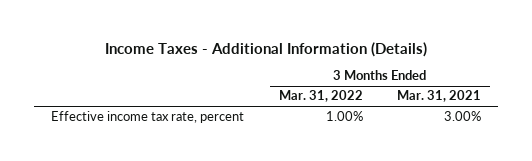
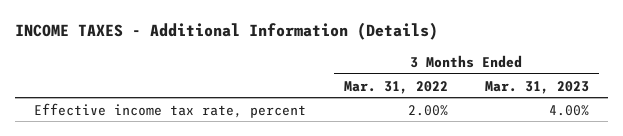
[105,41,428,57] Income Taxes - Additional Information (Details) -> [14,22,438,41] INCOME TAXES - Additional Information (Details)
[396,90,481,103] Mar. 31, 2021 -> none
none -> [485,80,590,94] Mar. 31, 2023
[325,111,363,122] 1.00% -> [407,104,448,116] 2.00%

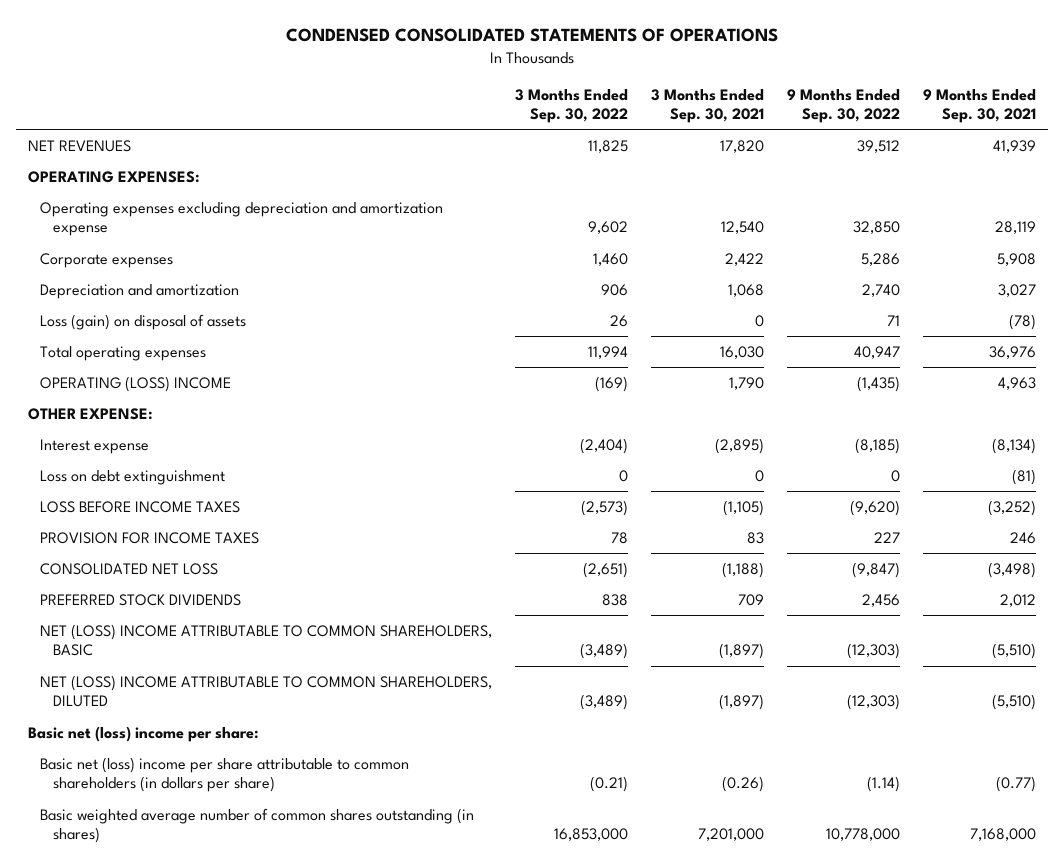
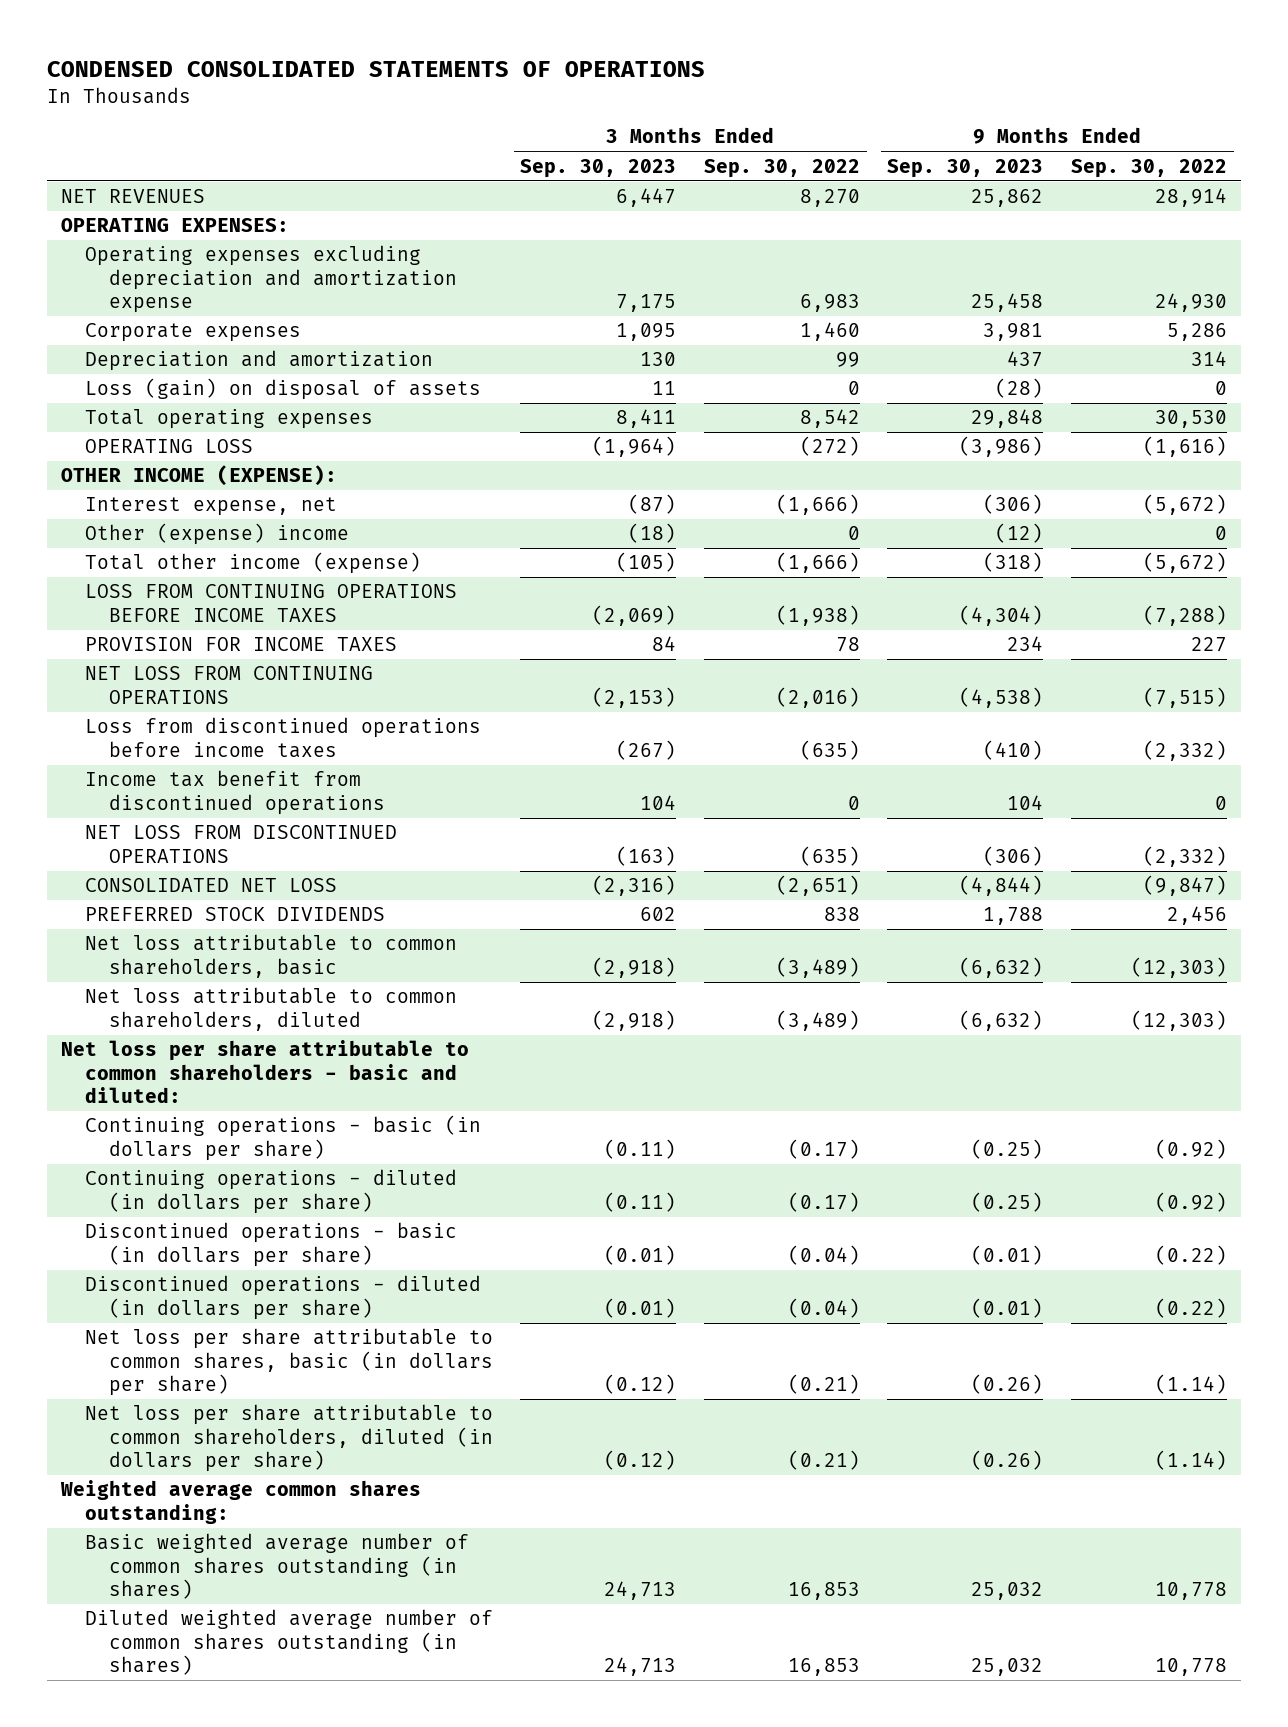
[651,88,765,124] 3 Months Ended Sep. 30, 2021 -> none
[923,88,1037,124] 9 Months Ended Sep. 30, 2021 -> none
none -> [520,158,677,178] Sep. 30, 2023
none -> [887,158,1044,178] Sep. 30, 2023
[588,139,629,153] 11,825 -> [799,189,860,208] 8,270
[857,139,901,153] 39,512 -> [1154,188,1227,208] 28,914
[588,221,629,235] 9,602 -> [799,294,860,313] 6,983
[853,221,901,235] 32,850 -> [1154,293,1227,313] 24,930
[40,469,226,485] Loss on debt extinguishment -> none
[601,283,629,296] 906 -> [835,352,860,368] 99
[862,283,901,297] 2,740 -> [1190,351,1227,367] 314
[610,314,629,327] 26 -> [847,381,860,396] 0
[887,314,901,326] 71 -> [1214,381,1227,396] 0
[588,345,629,359] 11,994 -> [799,409,860,429] 8,542
[854,345,901,359] 40,947 -> [1154,410,1227,429] 30,530
[40,375,232,392] OPERATING (LOSS) INCOME -> [85,439,254,454] OPERATING LOSS
[595,375,629,392] (169) -> [799,436,860,457] (272)
[857,375,901,392] (1,435) -> [1142,436,1227,458] (1,616)
[27,407,153,420] OTHER EXPENSE: -> [61,465,338,487] OTHER INCOME (EXPENSE):
[40,438,150,454] Interest expense -> [85,497,338,517] Interest expense, net
[580,437,629,454] (2,404) -> [775,494,860,516] (1,666)
[855,437,901,454] (8,185) -> [1142,494,1227,516] (5,672)
none -> [85,523,350,546] Other (expense) income
none -> [85,552,422,575] Total other income (expense)
[40,500,241,513] LOSS BEFORE INCOME TAXES -> [85,584,458,622] LOSS FROM CONTINUING OPERATIONS BEFORE INCOME TAXES
[581,499,629,516] (2,573) -> [775,604,860,626] (1,938)
[850,499,901,516] (9,620) -> [1142,604,1227,626] (7,288)
none -> [85,666,374,704] NET LOSS FROM CONTINUING OPERATIONS
none -> [85,717,482,758] Loss from discontinued operations before income taxes
none -> [85,770,385,815] Income tax benefit from discontinued operations
none -> [85,825,398,863] NET LOSS FROM DISCONTINUED OPERATIONS
[40,623,493,657] NET (LOSS) INCOME ATTRIBUTABLE TO COMMON SHAREHOLDERS, BASIC -> [85,934,458,978] Net loss attributable to common shareholders, basic
[40,674,493,708] NET (LOSS) INCOME ATTRIBUTABLE TO COMMON SHAREHOLDERS, DILUTED -> [85,987,458,1031] Net loss attributable to common shareholders, diluted
[27,725,259,742] Basic net (loss) income per share: -> [61,1040,470,1104] Net loss per share attributable to common shareholders - basic and diluted:
none -> [85,1115,482,1161] Continuing operations - basic (in dollars per share)
none -> [85,1169,458,1214] Continuing operations - diluted (in dollars per share)
none -> [85,1222,458,1267] Discontinued operations - basic (in dollars per share)
none -> [85,1275,482,1320] Discontinued operations - diluted (in dollars per share)
[40,756,410,793] Basic net (loss) income per share attributable to common shareholders (in dollars per share) -> [85,1328,494,1397] Net loss per share attributable to common shares, basic (in dollars per share)
none -> [85,1404,494,1473] Net loss per share attributable to common shareholders, diluted (in dollars per share)
none -> [60,1480,422,1524] Weighted average common shares outstanding:
[554,828,629,842] 16,853,000 -> [787,1582,860,1601] 16,853
[826,828,901,842] 10,778,000 -> [1154,1582,1227,1601] 10,778
none -> [85,1609,494,1676] Diluted weighted average number of common shares outstanding (in shares)

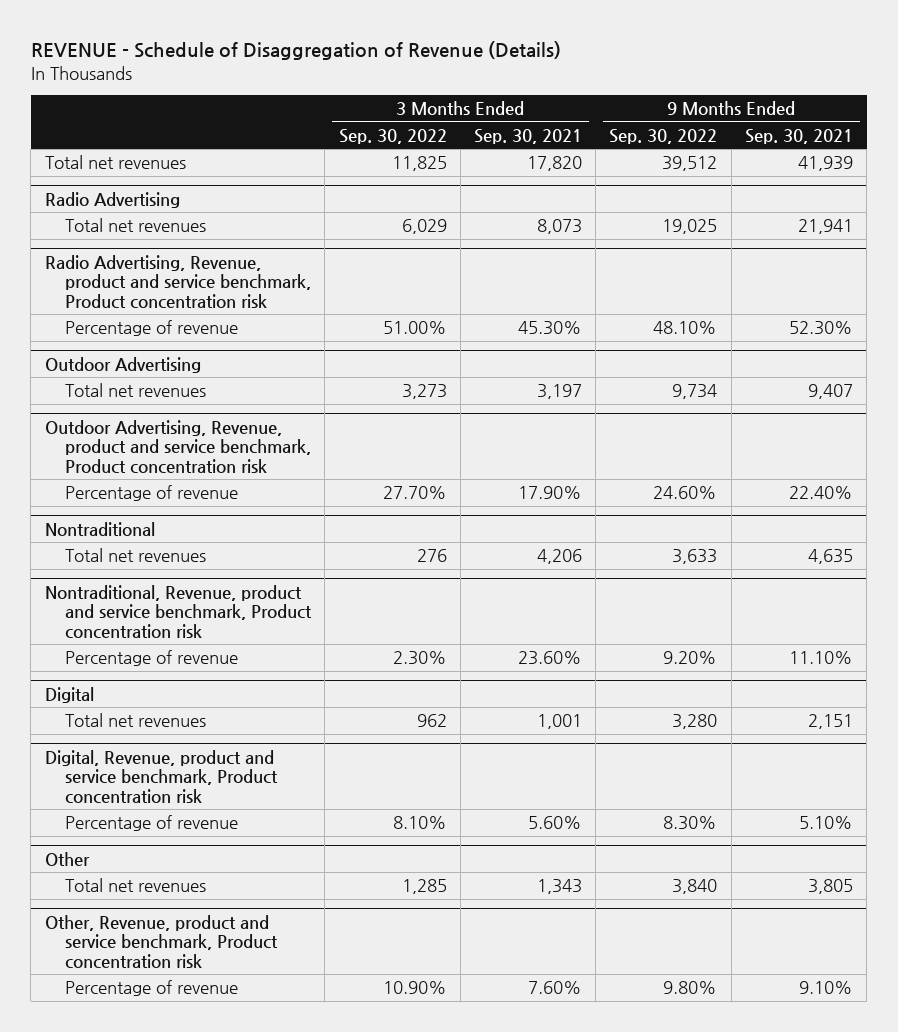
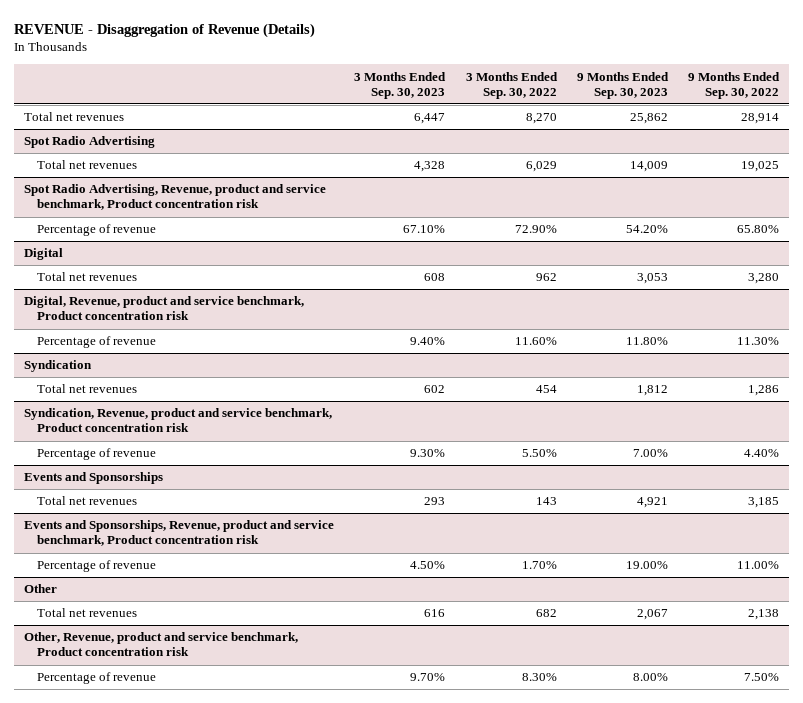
[30,41,561,61] REVENUE - Schedule of Disaggregation of Revenue (Details) -> [14,23,316,39] REVENUE - Disaggregation of Revenue (Details)
[474,128,583,144] Sep. 30, 2021 -> none
[744,128,853,144] Sep. 30, 2021 -> none
none -> [354,71,447,99] 3 Months Ended Sep. 30, 2023
none -> [576,71,669,99] 9 Months Ended Sep. 30, 2023
[391,156,447,172] 11,825 -> [525,113,557,125] 8,270
[662,156,718,172] 39,512 -> [741,113,780,125] 28,914
[44,191,180,208] Radio Advertising -> [24,136,156,149] Spot Radio Advertising
[44,356,201,373] Outdoor Advertising -> none
[65,383,207,398] Total net revenues -> none
[44,419,312,474] Outdoor Advertising, Revenue, product and service benchmark, Product concentration risk -> none
[65,485,239,502] Percentage of revenue -> none
[44,521,155,536] Nontraditional -> none
[65,548,207,563] Total net revenues -> none
[44,584,313,639] Nontraditional, Revenue, product and service benchmark, Product concentration risk -> none
[65,650,239,667] Percentage of revenue -> none
[44,254,312,309] Radio Advertising, Revenue, product and service benchmark, Product concentration risk -> [24,184,327,211] Spot Radio Advertising, Revenue, product and service benchmark, Product concentration risk
[382,321,447,335] 51.00% -> [514,225,557,234] 72.90%
[653,321,718,335] 48.10% -> [737,225,780,234] 65.80%
[392,816,447,830] 8.10% -> [514,337,557,346] 11.60%
[663,816,718,831] 8.30% -> [737,337,780,346] 11.30%
none -> [24,360,93,373] Syndication
none -> [37,384,138,394] Total net revenues
none -> [24,408,333,433] Syndication, Revenue, product and service benchmark, Product concentration risk
none -> [37,448,157,461] Percentage of revenue
none -> [24,472,164,485] Events and Sponsorships
none -> [37,496,138,506] Total net revenues
none -> [24,520,335,547] Events and Sponsorships, Revenue, product and service benchmark, Product concentration risk
none -> [37,560,157,573] Percentage of revenue
[401,879,447,895] 1,285 -> [535,609,557,618] 682
[672,879,718,895] 3,840 -> [748,609,780,621] 2,138
[382,981,447,995] 10.90% -> [521,673,557,682] 8.30%
[663,981,718,995] 9.80% -> [744,673,780,682] 7.50%

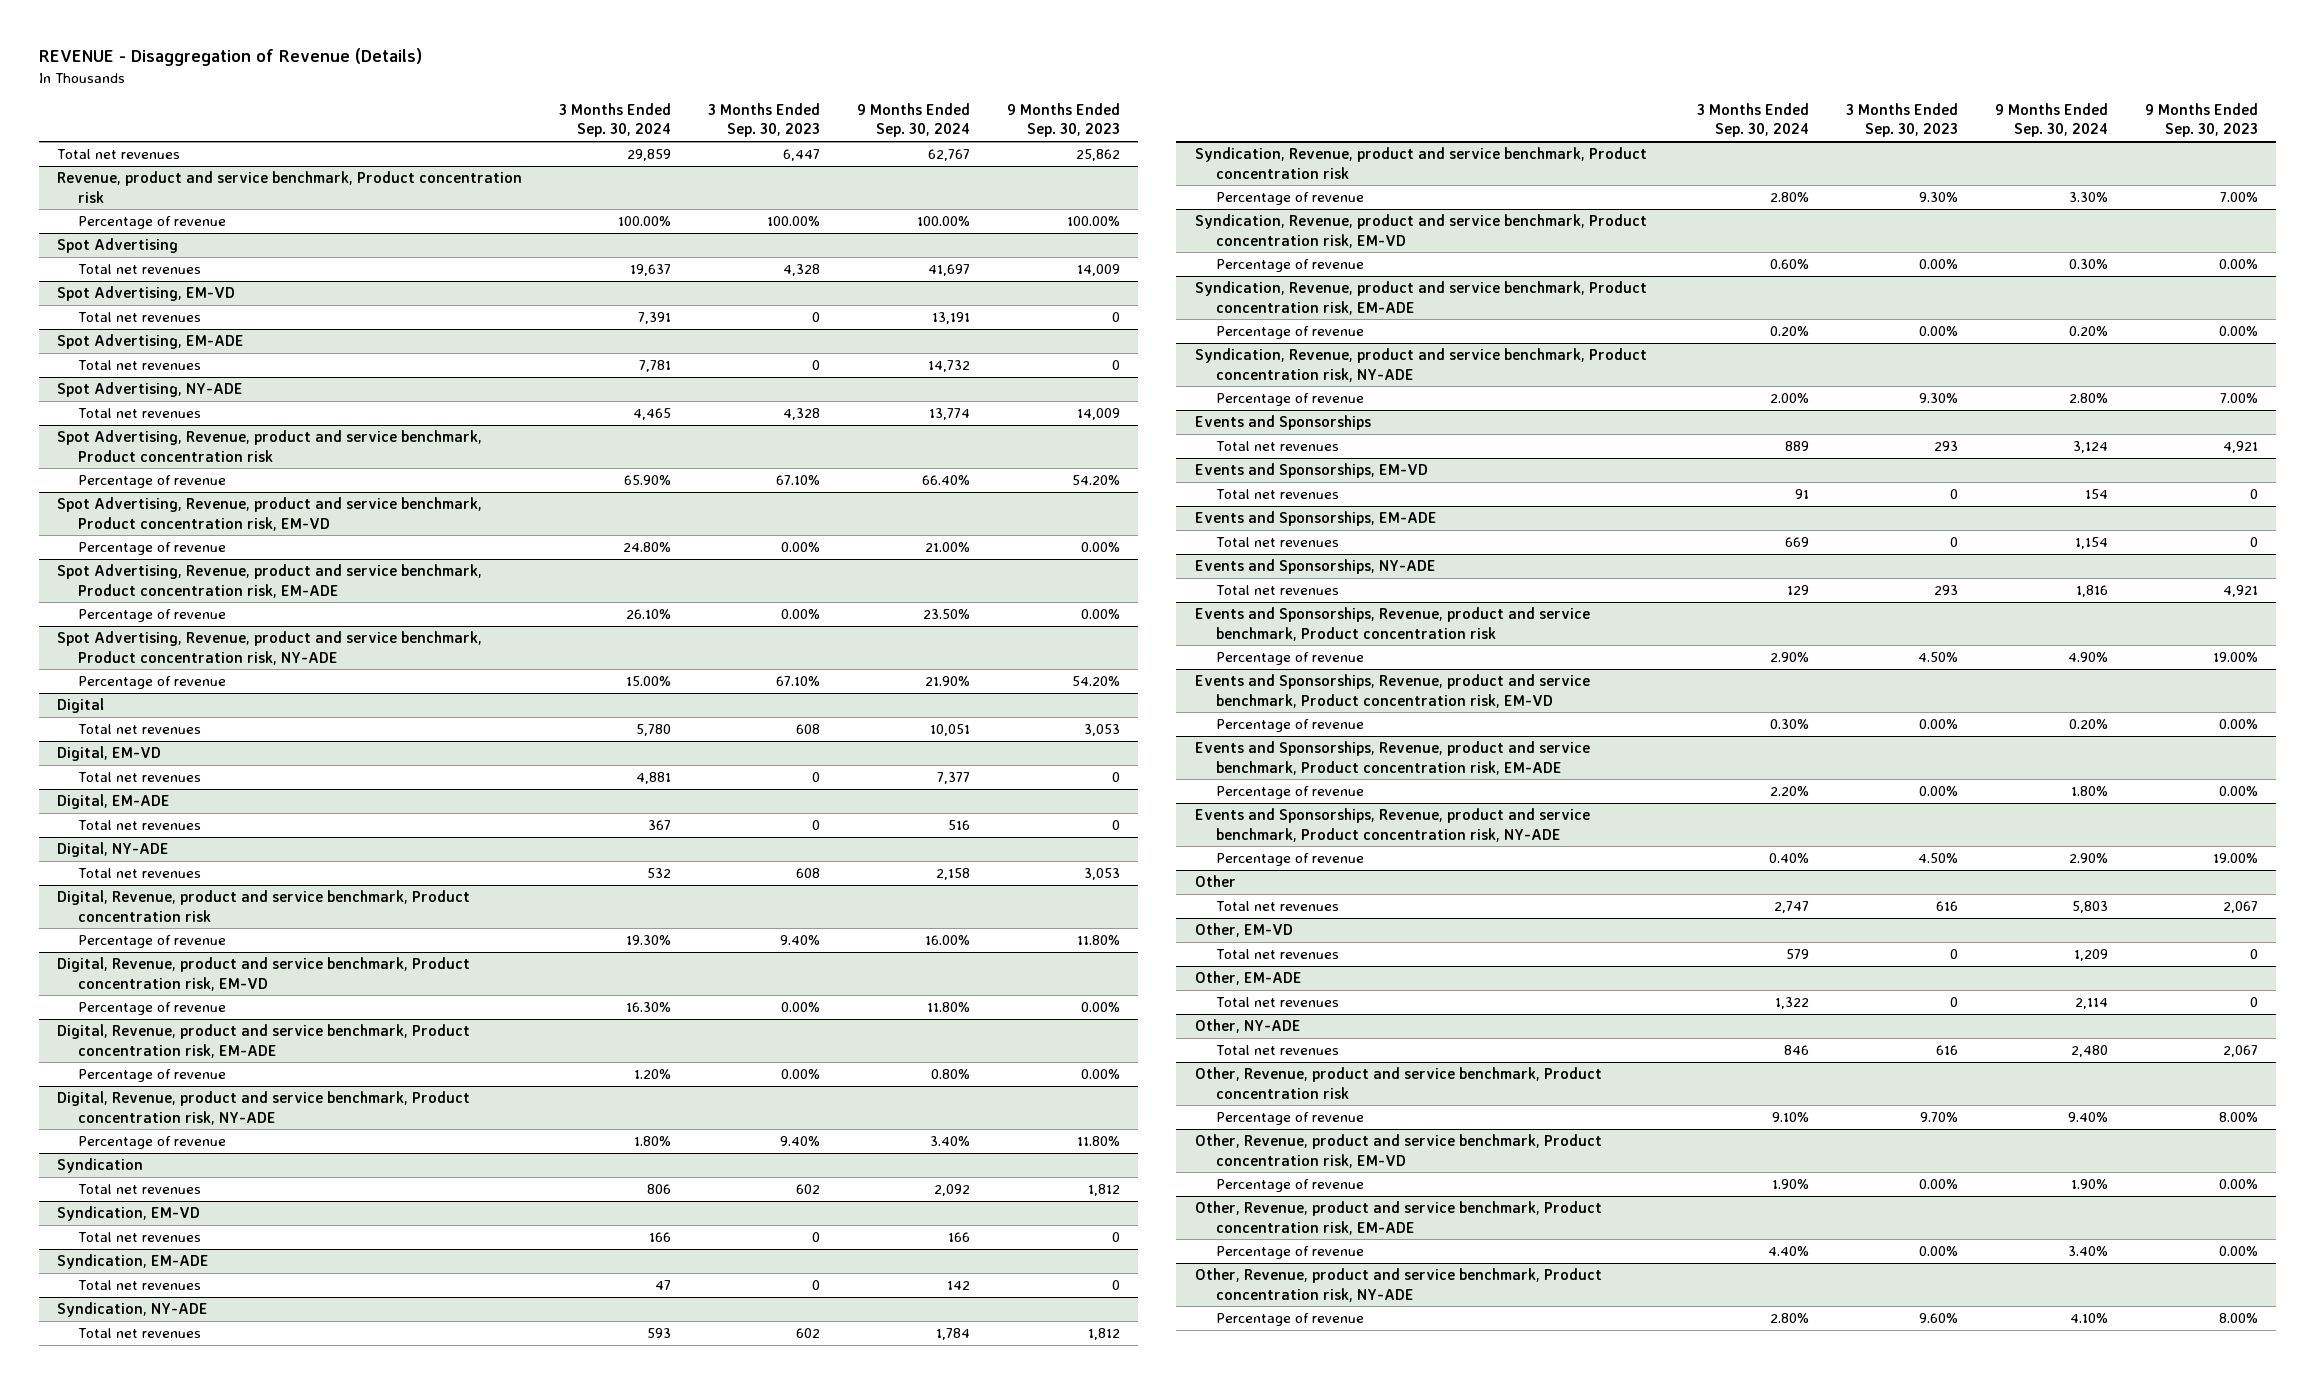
[465,71,558,99] 3 Months Ended Sep. 30, 2022 -> none
[688,71,781,99] 9 Months Ended Sep. 30, 2022 -> none
none -> [559,102,672,138] 3 Months Ended Sep. 30, 2024
none -> [857,102,971,138] 9 Months Ended Sep. 30, 2024
none -> [57,171,523,203] Revenue, product and service benchmark, Product concentration risk
none -> [78,216,227,230] Percentage of revenue
[24,136,156,149] Spot Radio Advertising -> [57,238,179,254] Spot Advertising
none -> [57,286,236,302] Spot Advertising, EM-VD
none -> [78,312,202,323] Total net revenues
none -> [57,334,245,350] Spot Advertising, EM-ADE
none -> [78,360,202,371] Total net revenues
none -> [57,382,244,398] Spot Advertising, NY-ADE
none -> [78,408,202,419] Total net revenues
[24,184,327,211] Spot Radio Advertising, Revenue, product and service benchmark, Product concentration risk -> [57,430,483,462] Spot Advertising, Revenue, product and service benchmark, Product concentration risk
none -> [57,497,483,531] Spot Advertising, Revenue, product and service benchmark, Product concentration risk, EM-VD
none -> [78,542,227,556] Percentage of revenue
none -> [57,564,483,598] Spot Advertising, Revenue, product and service benchmark, Product concentration risk, EM-ADE
none -> [78,609,227,623] Percentage of revenue
none -> [57,631,483,665] Spot Advertising, Revenue, product and service benchmark, Product concentration risk, NY-ADE
none -> [78,676,227,690] Percentage of revenue
none -> [57,746,162,762] Digital, EM-VD
none -> [78,772,202,783] Total net revenues
none -> [57,794,171,810] Digital, EM-ADE
none -> [78,820,202,831] Total net revenues
none -> [57,842,170,858] Digital, NY-ADE
none -> [78,868,202,879] Total net revenues
none -> [57,957,471,991] Digital, Revenue, product and service benchmark, Product concentration risk, EM-VD
none -> [78,1002,227,1016] Percentage of revenue
none -> [57,1024,471,1058] Digital, Revenue, product and service benchmark, Product concentration risk, EM-ADE
none -> [78,1069,227,1083] Percentage of revenue
none -> [57,1091,471,1125] Digital, Revenue, product and service benchmark, Product concentration risk, NY-ADE
none -> [78,1136,227,1150] Percentage of revenue
none -> [57,1206,201,1222] Syndication, EM-VD
none -> [78,1232,202,1243] Total net revenues
none -> [57,1254,210,1270] Syndication, EM-ADE
none -> [78,1280,202,1291] Total net revenues
none -> [57,1302,209,1318] Syndication, NY-ADE
none -> [78,1328,202,1339] Total net revenues
none -> [1194,214,1647,248] Syndication, Revenue, product and service benchmark, Product concentration risk, EM-VD
none -> [1216,259,1365,273] Percentage of revenue
none -> [1194,281,1647,315] Syndication, Revenue, product and service benchmark, Product concentration risk, EM-ADE
none -> [1216,326,1365,340] Percentage of revenue
none -> [1194,348,1647,382] Syndication, Revenue, product and service benchmark, Product concentration risk, NY-ADE
none -> [1216,393,1365,407] Percentage of revenue
none -> [1194,463,1428,479] Events and Sponsorships, EM-VD
none -> [1216,489,1340,500] Total net revenues
none -> [1194,511,1437,527] Events and Sponsorships, EM-ADE
none -> [1216,537,1340,548] Total net revenues
none -> [1194,559,1436,575] Events and Sponsorships, NY-ADE
none -> [1216,585,1340,596] Total net revenues
none -> [1194,674,1590,708] Events and Sponsorships, Revenue, product and service benchmark, Product concentration risk, EM-VD
none -> [1216,719,1365,733] Percentage of revenue
none -> [1194,741,1590,775] Events and Sponsorships, Revenue, product and service benchmark, Product concentration risk, EM-ADE
none -> [1216,786,1365,800] Percentage of revenue
none -> [1194,808,1590,842] Events and Sponsorships, Revenue, product and service benchmark, Product concentration risk, NY-ADE
none -> [1216,853,1365,867] Percentage of revenue
none -> [1194,923,1293,938] Other, EM-VD
none -> [1216,949,1340,960] Total net revenues
none -> [1194,971,1302,986] Other, EM-ADE
none -> [1216,997,1340,1008] Total net revenues
none -> [1194,1019,1301,1034] Other, NY-ADE
none -> [1216,1045,1340,1056] Total net revenues
none -> [1194,1134,1602,1168] Other, Revenue, product and service benchmark, Product concentration risk, EM-VD
none -> [1216,1179,1365,1193] Percentage of revenue
none -> [1194,1201,1602,1235] Other, Revenue, product and service benchmark, Product concentration risk, EM-ADE
none -> [1216,1246,1365,1260] Percentage of revenue
none -> [1194,1268,1602,1302] Other, Revenue, product and service benchmark, Product concentration risk, NY-ADE
none -> [1216,1313,1365,1327] Percentage of revenue

